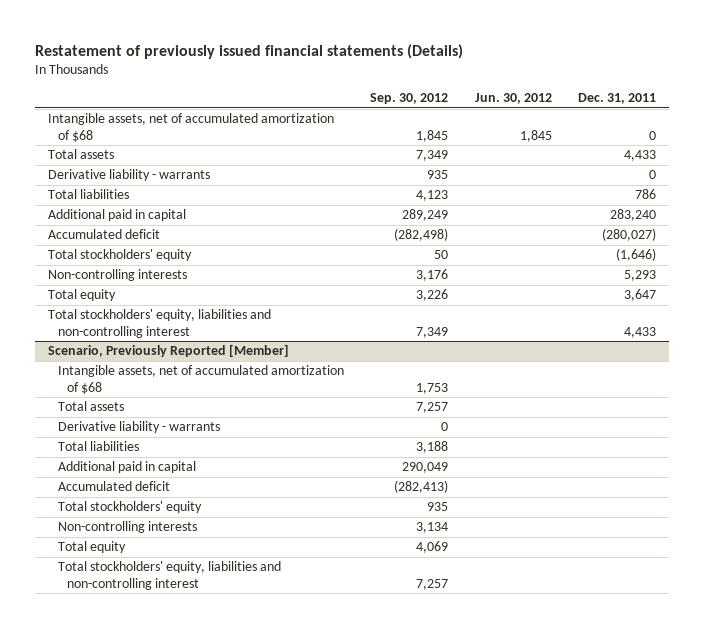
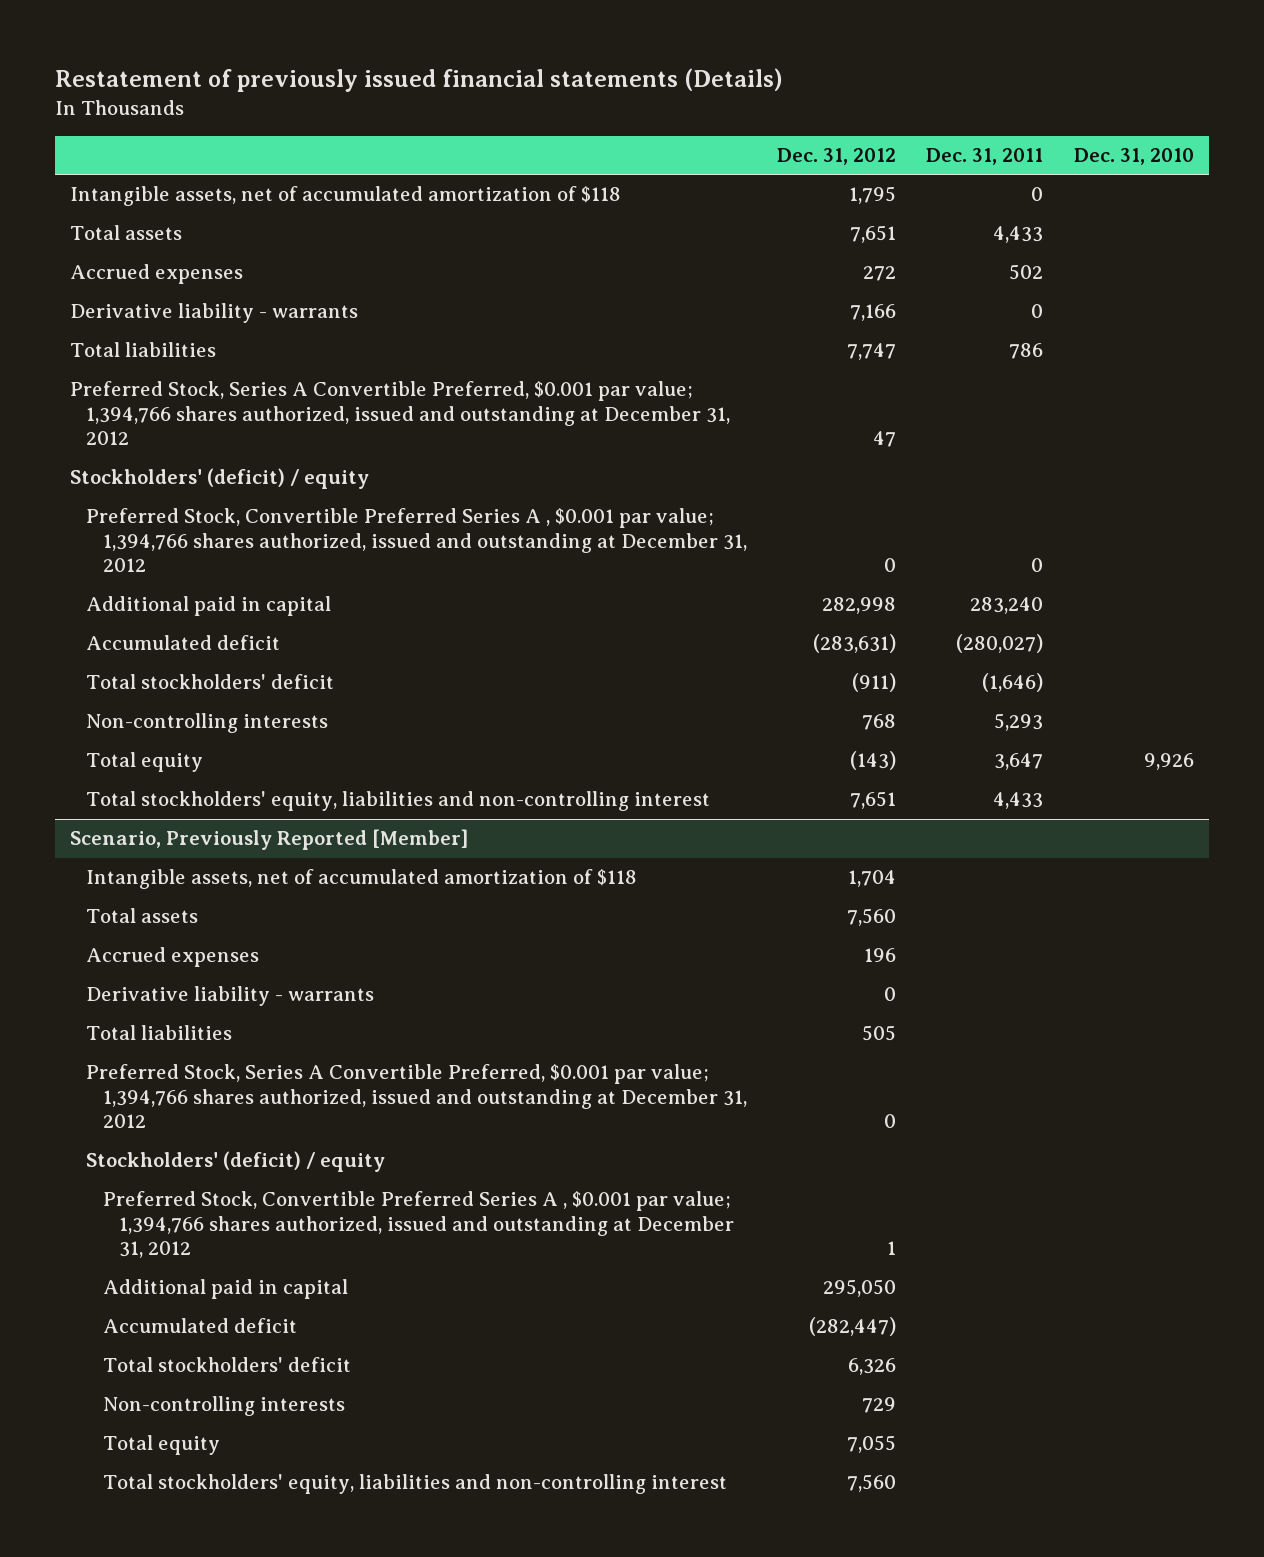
[370,93,449,105] Sep. 30, 2012 -> none
[474,93,552,105] Jun. 30, 2012 -> none
none -> [776,148,896,166] Dec. 31, 2012
none -> [1073,148,1194,166] Dec. 31, 2010
[47,113,334,142] Intangible assets, net of accumulated amortization of $68 -> [70,186,622,207] Intangible assets, net of accumulated amortization of $118
none -> [70,264,244,285] Accrued expenses
none -> [70,381,731,446] Preferred Stock, Series A Convertible Preferred, $0.001 par value; 1,394,766 shares authorized, issued and outstanding at December 31, 2012
none -> [70,468,370,490] Stockholders' (deficit) / equity
none -> [86,508,747,573] Preferred Stock, Convertible Preferred Series A , $0.001 par value; 1,394,766 shares authorized, issued and outstanding at December 31, 2012
[47,249,192,262] Total stockholders' equity -> [86,674,335,690] Total stockholders' deficit
[57,365,344,394] Intangible assets, net of accumulated amortization of $68 -> [86,869,638,890] Intangible assets, net of accumulated amortization of $118
none -> [86,947,260,968] Accrued expenses
none -> [86,1064,747,1129] Preferred Stock, Series A Convertible Preferred, $0.001 par value; 1,394,766 shares authorized, issued and outstanding at December 31, 2012
none -> [86,1151,386,1173] Stockholders' (deficit) / equity
none -> [102,1191,734,1259] Preferred Stock, Convertible Preferred Series A , $0.001 par value; 1,394,766 shares authorized, issued and outstanding at December 31, 2012
[57,501,202,514] Total stockholders' equity -> [102,1357,351,1373] Total stockholders' deficit

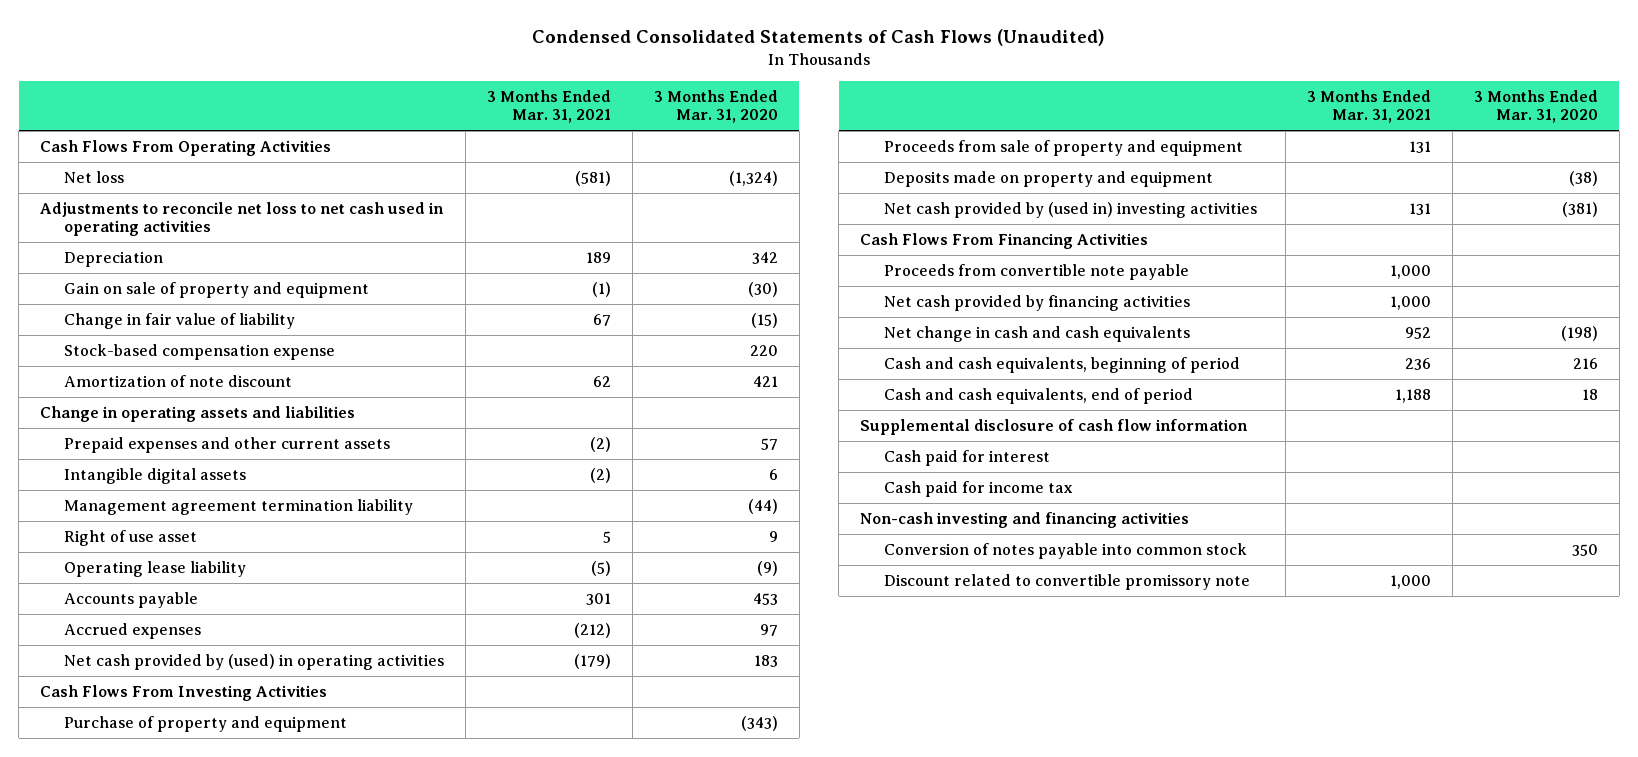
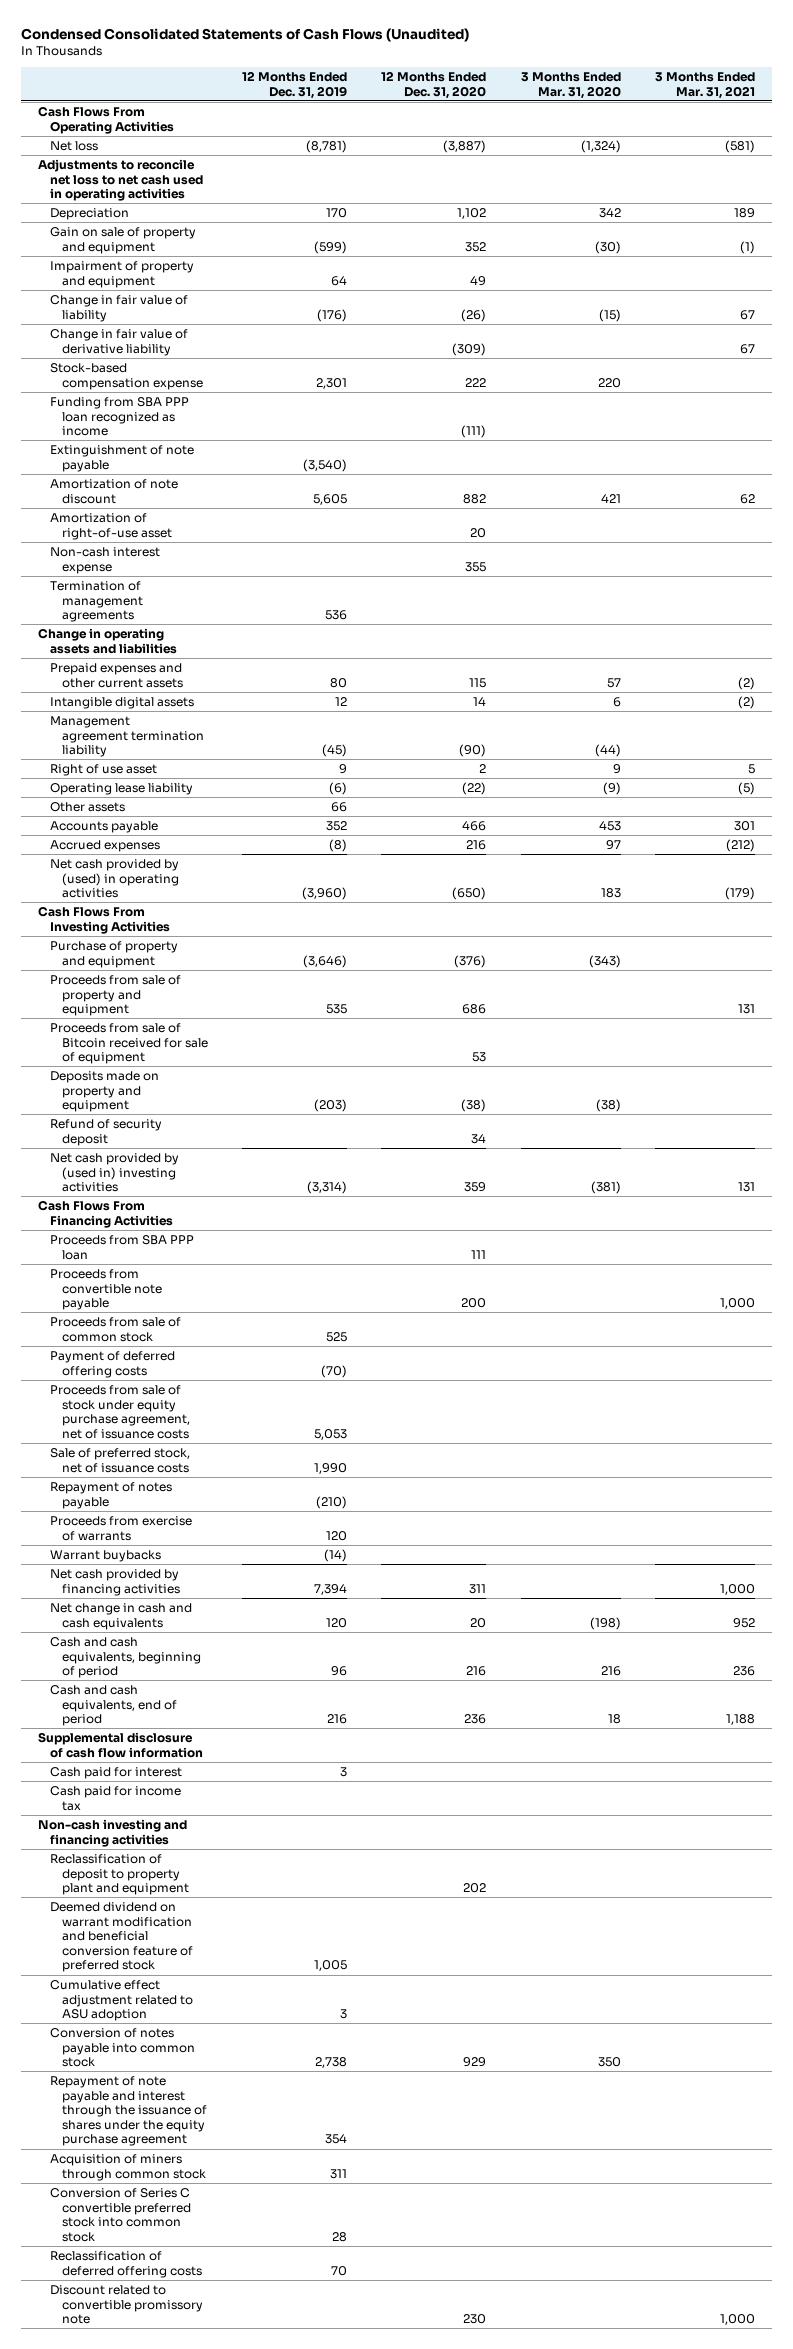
none -> [242,70,348,99] 12 Months Ended Dec. 31, 2019
none -> [381,70,487,99] 12 Months Ended Dec. 31, 2020
none -> [50,260,195,288] Impairment of property and equipment
none -> [50,328,189,356] Change in fair value of derivative liability
none -> [50,396,190,437] Funding from SBA PPP loan recognized as income
none -> [50,444,195,472] Extinguishment of note payable
none -> [50,512,172,540] Amortization of right-of-use asset
none -> [50,546,161,574] Non-cash interest expense
none -> [50,580,143,623] Termination of management agreements
none -> [50,801,126,812] Other assets
none -> [50,1022,208,1065] Proceeds from sale of Bitcoin received for sale of equipment
none -> [50,1118,163,1146] Refund of security deposit
none -> [50,1234,195,1260] Proceeds from SBA PPP loan
none -> [50,1316,182,1342] Proceeds from sale of common stock
none -> [50,1350,176,1378] Payment of deferred offering costs
none -> [50,1384,190,1439] Proceeds from sale of stock under equity purchase agreement, net of issuance costs
none -> [50,1447,191,1473] Sale of preferred stock, net of issuance costs
none -> [50,1481,173,1509] Repayment of notes payable
none -> [50,1515,193,1541] Proceeds from exercise of warrants
none -> [50,1549,162,1562] Warrant buybacks
none -> [50,1853,189,1896] Reclassification of deposit to property plant and equipment
none -> [50,1901,193,1973] Deemed dividend on warrant modification and beneficial conversion feature of preferred stock
none -> [50,1979,193,2022] Cumulative effect adjustment related to ASU adoption
none -> [50,2075,207,2147] Repayment of note payable and interest through the issuance of shares under the equity purchase agreement
none -> [50,2153,206,2181] Acquisition of miners through common stock
none -> [50,2187,191,2242] Conversion of Series C convertible preferred stock into common stock
none -> [50,2250,202,2278] Reclassification of deferred offering costs

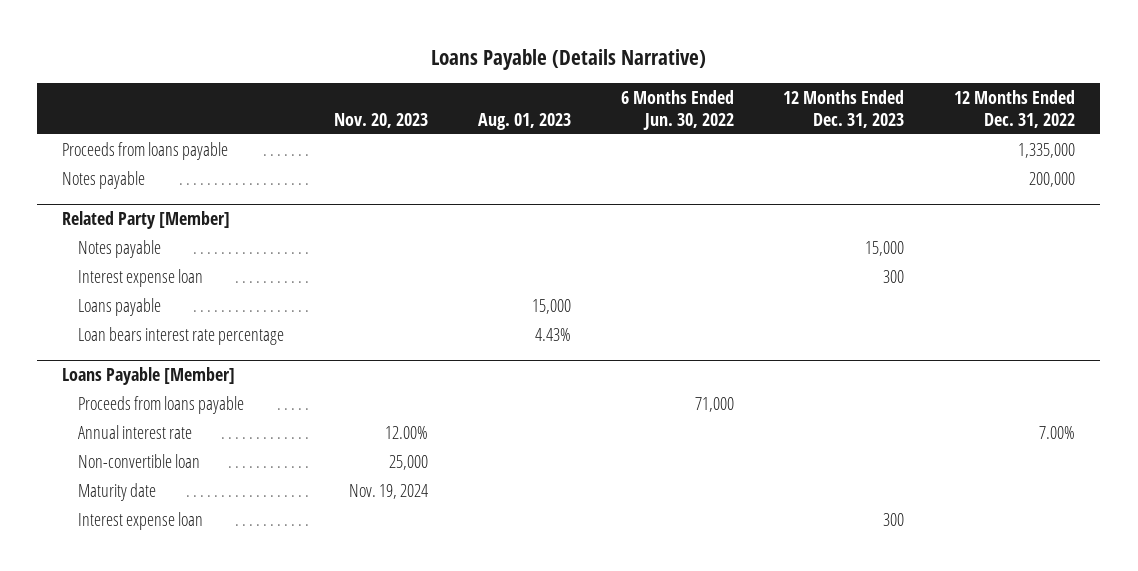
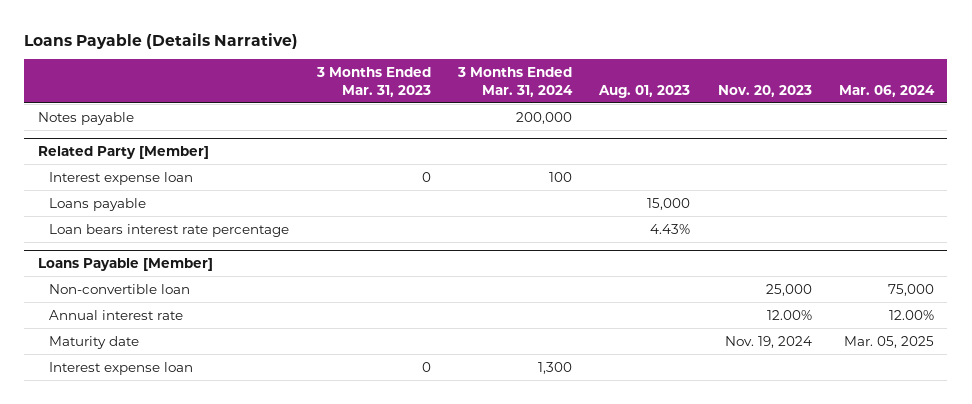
[620,89,734,130] 6 Months Ended Jun. 30, 2022 -> none
[783,89,905,128] 12 Months Ended Dec. 31, 2023 -> none
[954,89,1076,128] 12 Months Ended Dec. 31, 2022 -> none
none -> [315,66,431,97] 3 Months Ended Mar. 31, 2023
none -> [456,66,573,97] 3 Months Ended Mar. 31, 2024
none -> [838,84,935,97] Mar. 06, 2024
[62,141,229,160] Proceeds from loans payable -> none
[78,239,162,258] Notes payable -> none
[78,395,245,414] Proceeds from loans payable -> none
[78,424,193,439] Annual interest rate -> [49,309,184,320] Annual interest rate

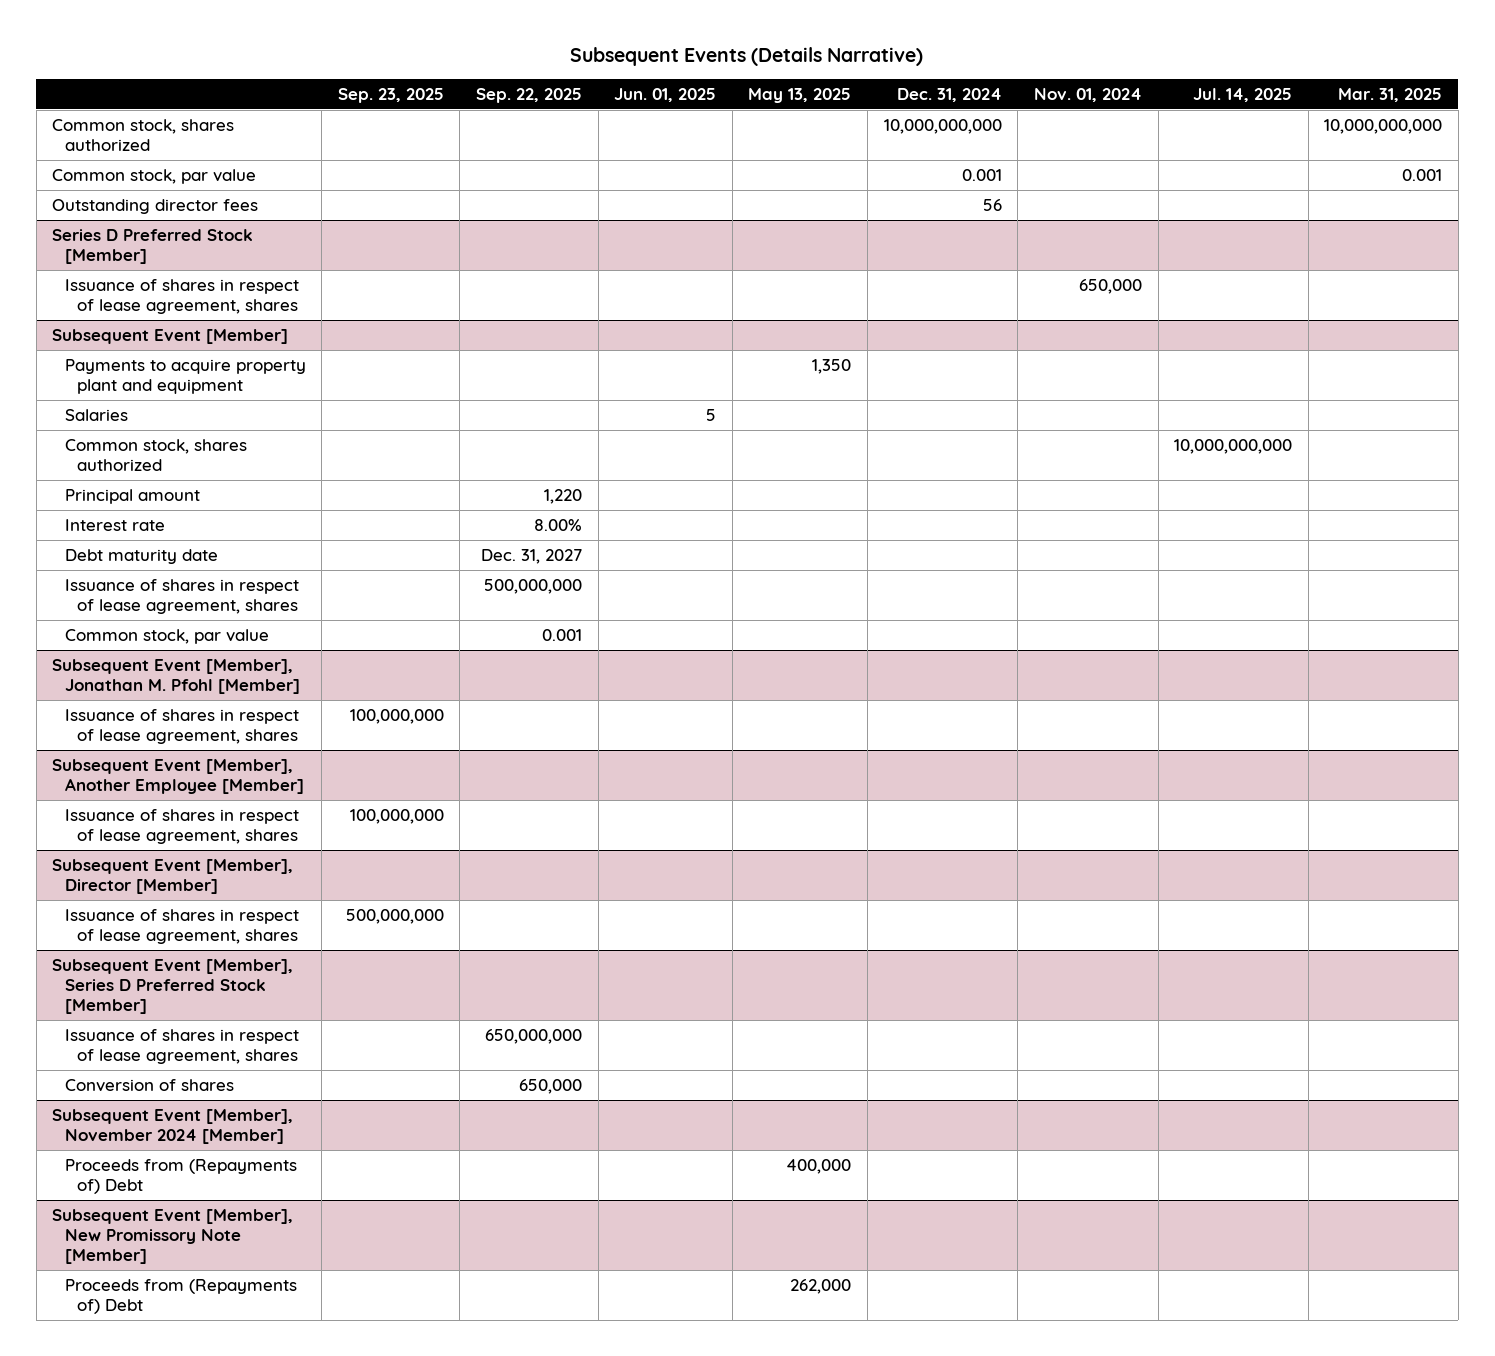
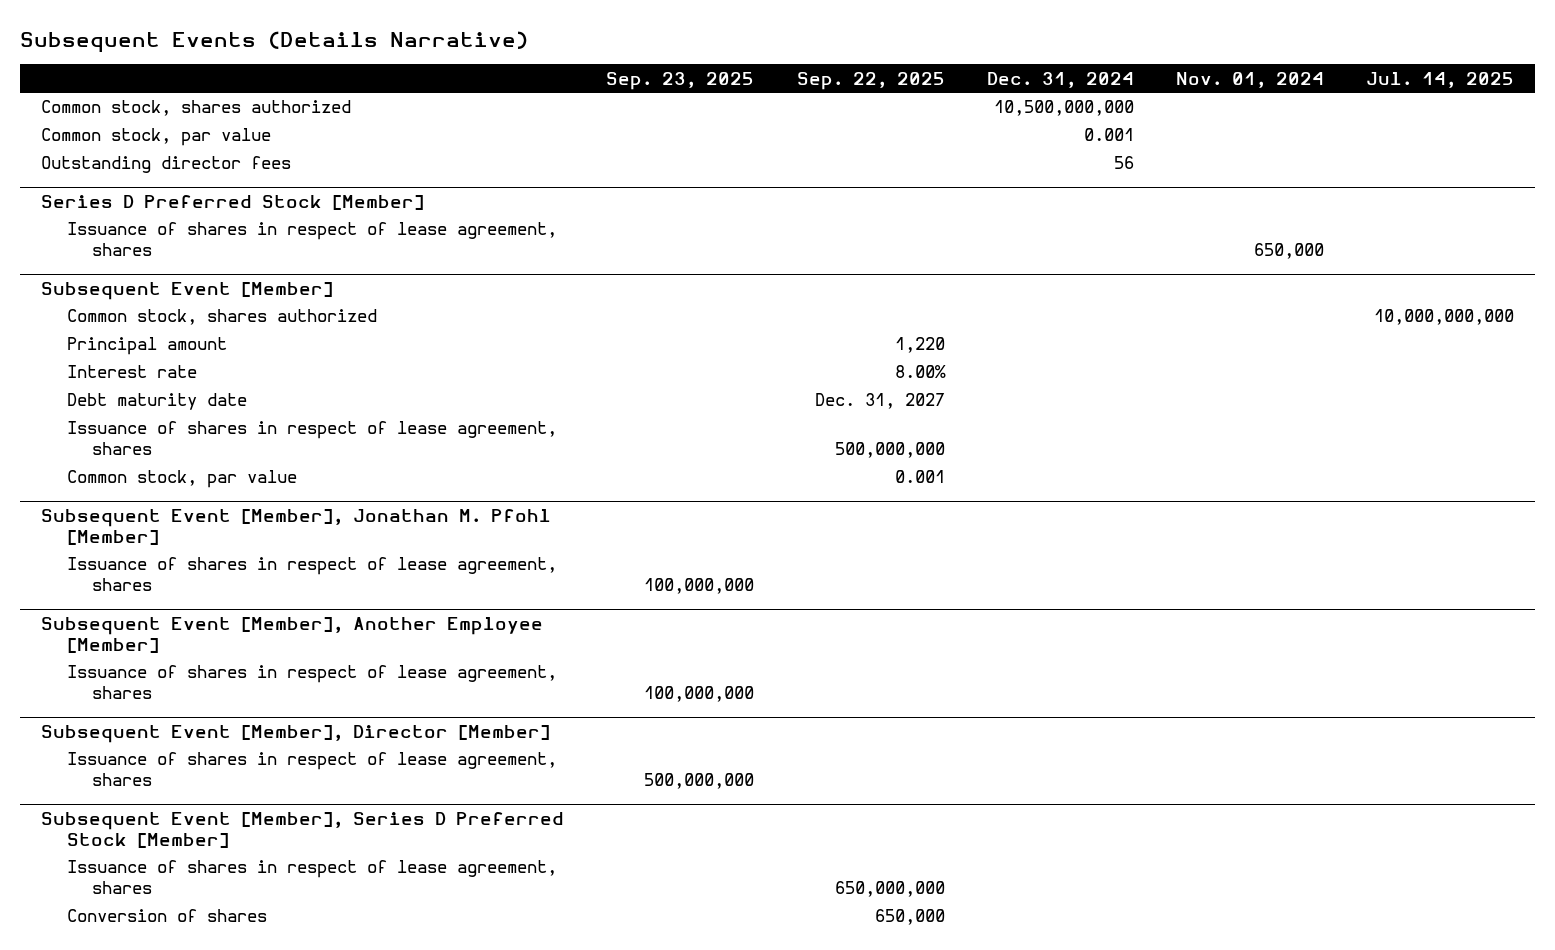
[614,87,717,102] Jun. 01, 2025 -> none
[748,87,852,103] May 13, 2025 -> none
[1338,87,1443,102] Mar. 31, 2025 -> none
[883,118,1002,134] 10,000,000,000 -> [993,100,1134,117] 10,500,000,000
[64,358,306,394] Payments to acquire property plant and equipment -> none
[64,408,128,421] Salaries -> none
[52,1108,294,1144] Subsequent Event [Member], November 2024 [Member] -> none
[64,1158,297,1194] Proceeds from (Repayments of) Debt -> none
[52,1208,294,1264] Subsequent Event [Member], New Promissory Note [Member] -> none
[64,1278,297,1314] Proceeds from (Repayments of) Debt -> none

